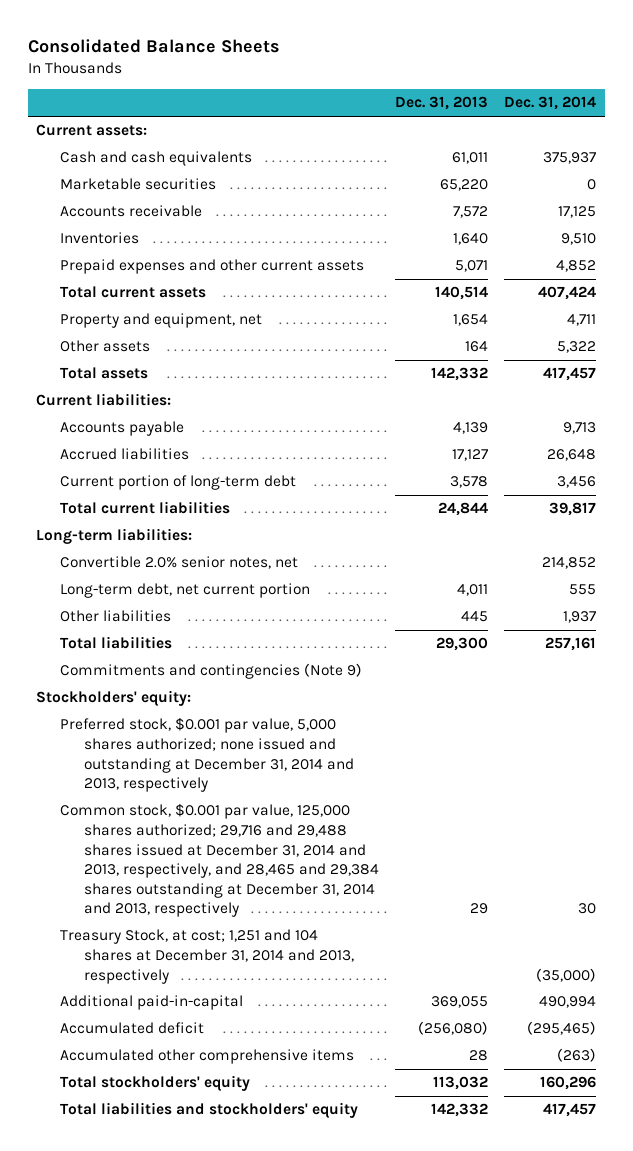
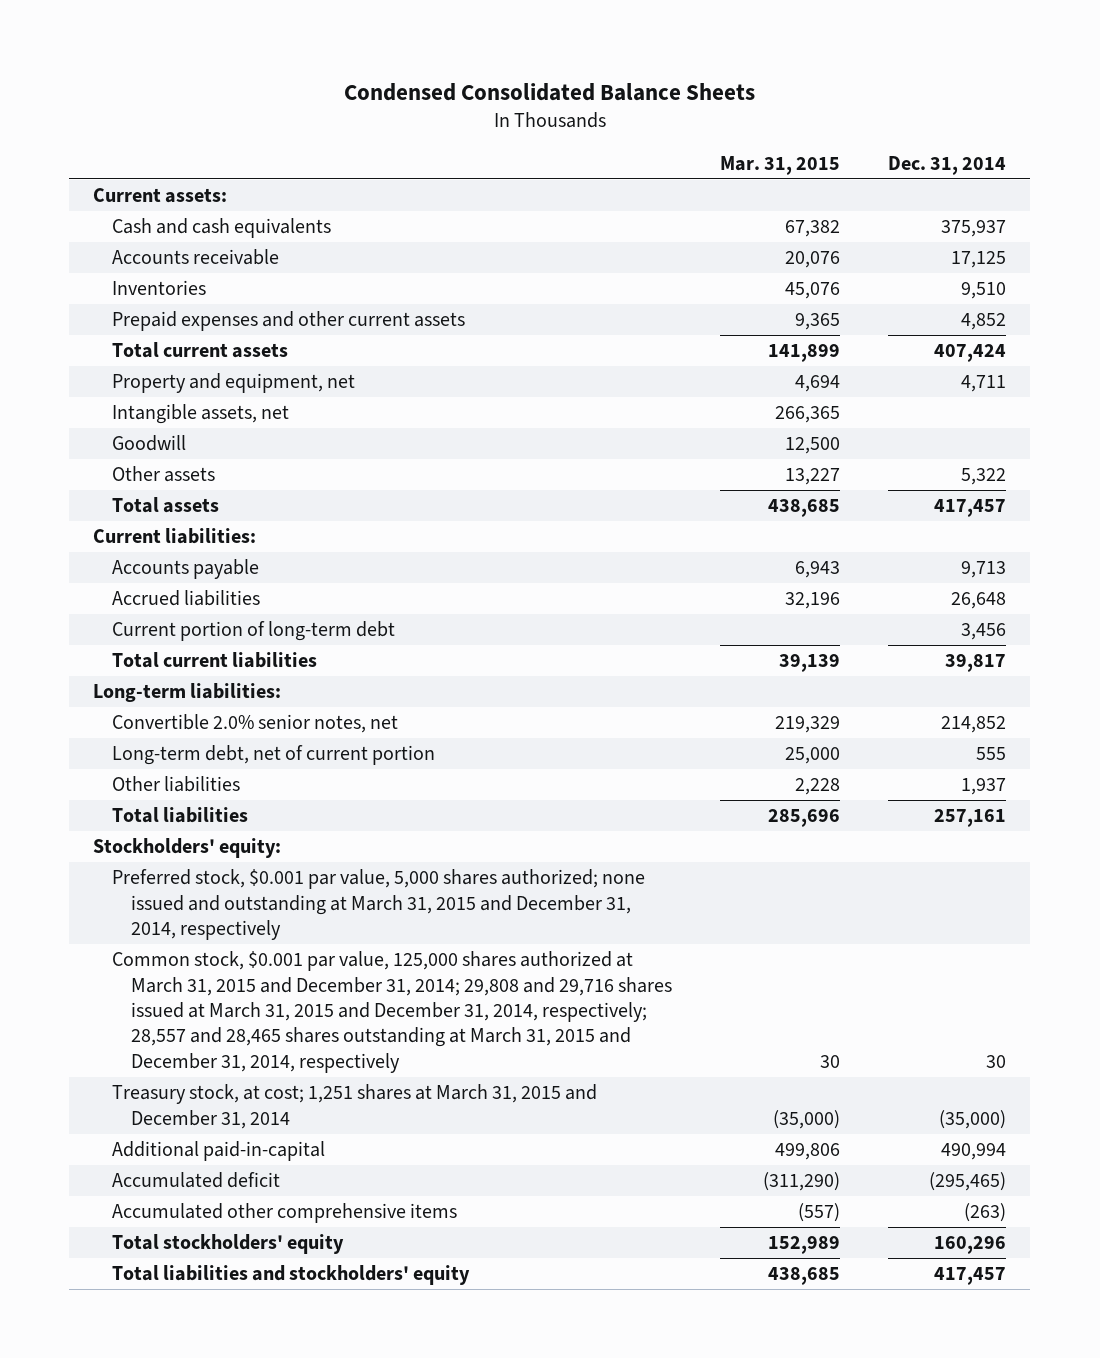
[28,39,281,54] Consolidated Balance Sheets -> [343,83,755,102] Condensed Consolidated Balance Sheets
[395,96,489,111] Dec. 31, 2013 -> none
none -> [720,155,841,175] Mar. 31, 2015
[60,178,217,191] Marketable securities -> none
none -> [111,404,289,425] Intangible assets, net
none -> [111,435,186,452] Goodwill
[60,583,311,599] Long-term debt, net current portion -> [111,745,435,766] Long-term debt, net of current portion
[60,663,363,680] Commitments and contingencies (Note 9) -> none
[60,717,355,793] Preferred stock, $0.001 par value, 5,000 shares authorized; none issued and outstanding at December 31, 2014 and 2013, respectively -> [111,869,645,941] Preferred stock, $0.001 par value, 5,000 shares authorized; none issued and outstanding at March 31, 2015 and December 31, 2014, respectively
[60,803,380,918] Common stock, $0.001 par value, 125,000 shares authorized; 29,716 and 29,488 shares issued at December 31, 2014 and 2013, respectively, and 28,465 and 29,384 shares outstanding at December 31, 2014 and 2013, respectively -> [111,951,672,1073] Common stock, $0.001 par value, 125,000 shares authorized at March 31, 2015 and December 31, 2014; 29,808 and 29,716 shares issued at March 31, 2015 and December 31, 2014, respectively; 28,557 and 28,465 shares outstanding at March 31, 2015 and December 31, 2014, respectively
[60,929,355,984] Treasury Stock, at cost; 1,251 and 104 shares at December 31, 2014 and 2013, respectively -> [111,1084,597,1129] Treasury stock, at cost; 1,251 shares at March 31, 2015 and December 31, 2014

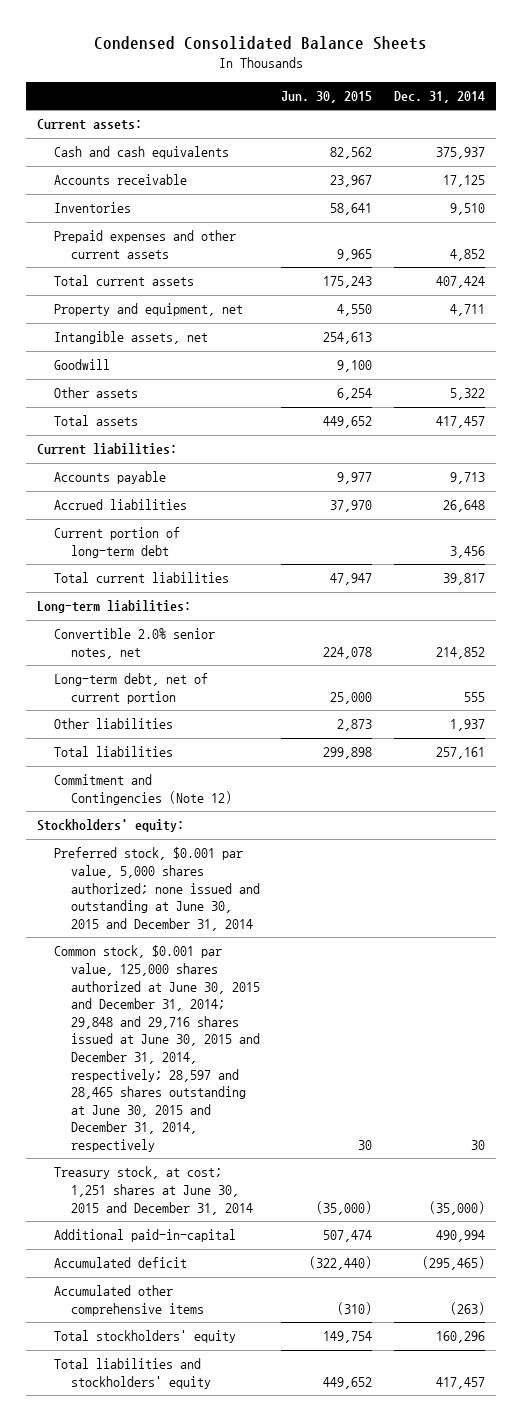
[720,155,841,175] Mar. 31, 2015 -> none
none -> [281,91,373,104] Jun. 30, 2015
none -> [53,774,232,806] Commitment and Contingencies (Note 12)
[111,869,645,941] Preferred stock, $0.001 par value, 5,000 shares authorized; none issued and outstanding at March 31, 2015 and December 31, 2014, respectively -> [53,847,260,931] Preferred stock, $0.001 par value, 5,000 shares authorized; none issued and outstanding at June 30, 2015 and December 31, 2014
[111,951,672,1073] Common stock, $0.001 par value, 125,000 shares authorized at March 31, 2015 and December 31, 2014; 29,808 and 29,716 shares issued at March 31, 2015 and December 31, 2014, respectively; 28,557 and 28,465 shares outstanding at March 31, 2015 and December 31, 2014, respectively -> [53,945,260,1153] Common stock, $0.001 par value, 125,000 shares authorized at June 30, 2015 and December 31, 2014; 29,848 and 29,716 shares issued at June 30, 2015 and December 31, 2014, respectively; 28,597 and 28,465 shares outstanding at June 30, 2015 and December 31, 2014, respectively
[111,1084,597,1129] Treasury stock, at cost; 1,251 shares at March 31, 2015 and December 31, 2014 -> [53,1166,253,1215] Treasury stock, at cost; 1,251 shares at June 30, 2015 and December 31, 2014

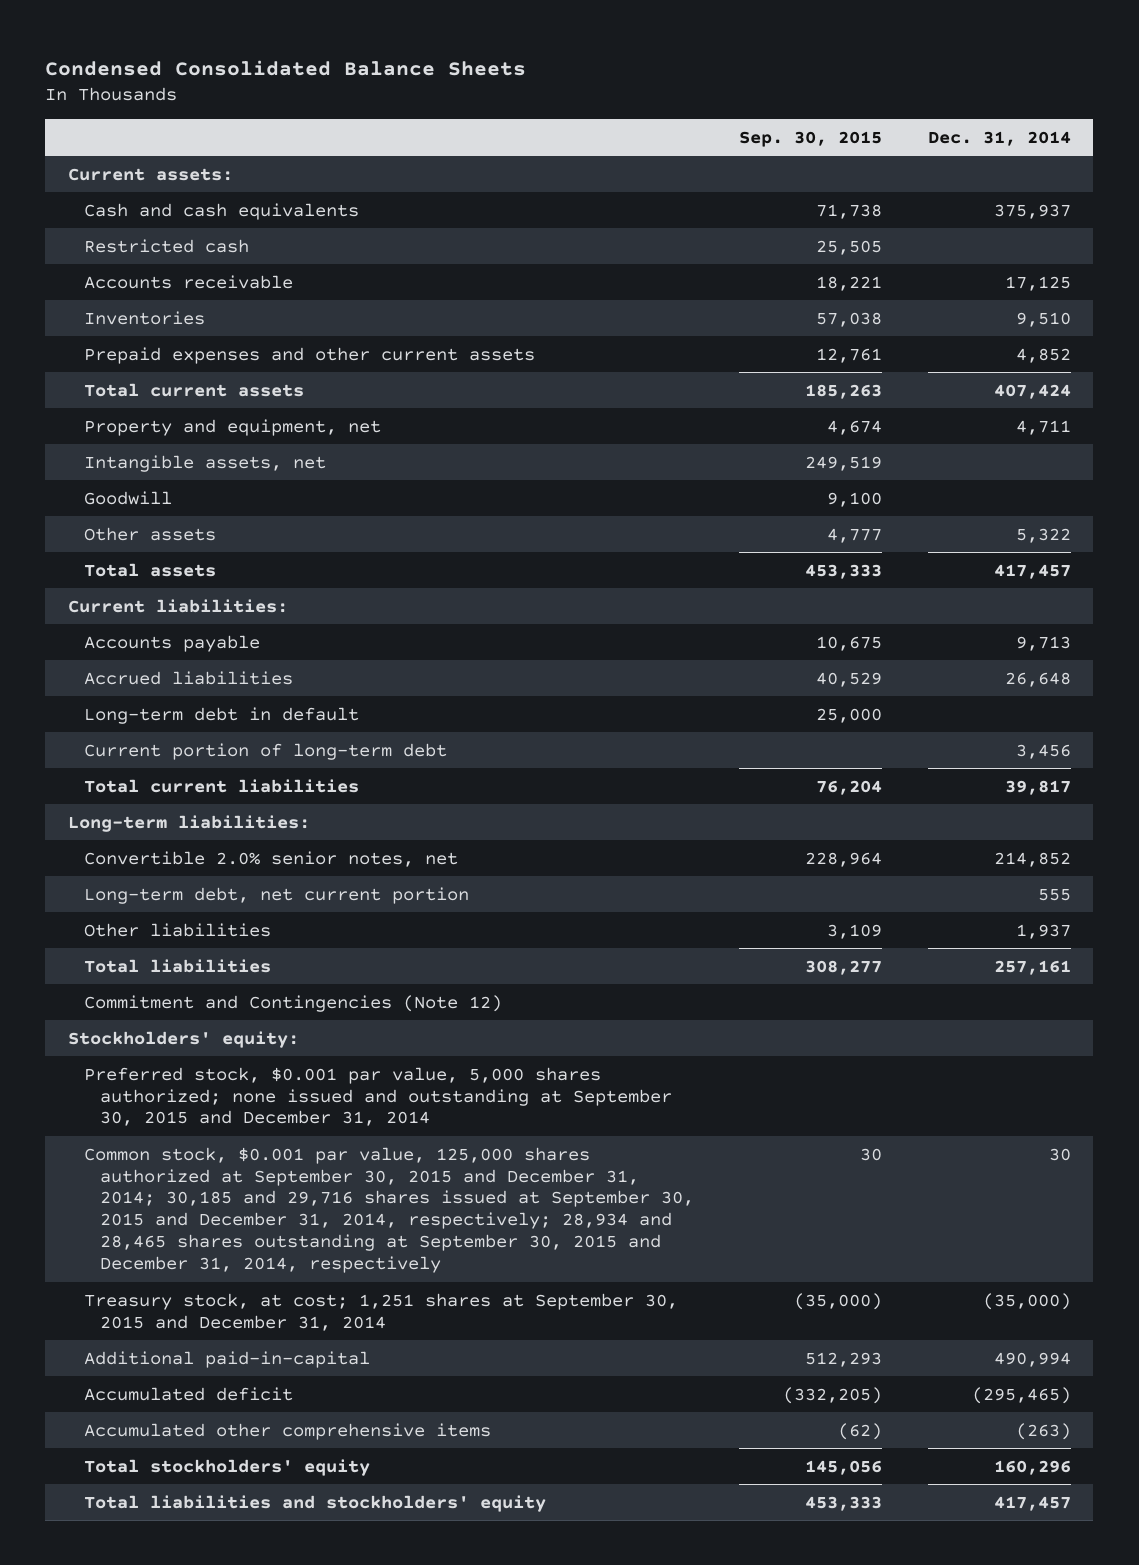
[281,91,373,104] Jun. 30, 2015 -> none
none -> [739,130,883,147] Sep. 30, 2015
none -> [83,238,249,253] Restricted cash
none -> [83,706,359,724] Long-term debt in default
[53,673,208,705] Long-term debt, net of current portion -> [83,886,469,904] Long-term debt, net current portion
[53,847,260,931] Preferred stock, $0.001 par value, 5,000 shares authorized; none issued and outstanding at June 30, 2015 and December 31, 2014 -> [83,1066,672,1127] Preferred stock, $0.001 par value, 5,000 shares authorized; none issued and outstanding at September 30, 2015 and December 31, 2014
[53,945,260,1153] Common stock, $0.001 par value, 125,000 shares authorized at June 30, 2015 and December 31, 2014; 29,848 and 29,716 shares issued at June 30, 2015 and December 31, 2014, respectively; 28,597 and 28,465 shares outstanding at June 30, 2015 and December 31, 2014, respectively -> [83,1146,694,1274] Common stock, $0.001 par value, 125,000 shares authorized at September 30, 2015 and December 31, 2014; 30,185 and 29,716 shares issued at September 30, 2015 and December 31, 2014, respectively; 28,934 and 28,465 shares outstanding at September 30, 2015 and December 31, 2014, respectively
[53,1166,253,1215] Treasury stock, at cost; 1,251 shares at June 30, 2015 and December 31, 2014 -> [83,1292,678,1331] Treasury stock, at cost; 1,251 shares at September 30, 2015 and December 31, 2014

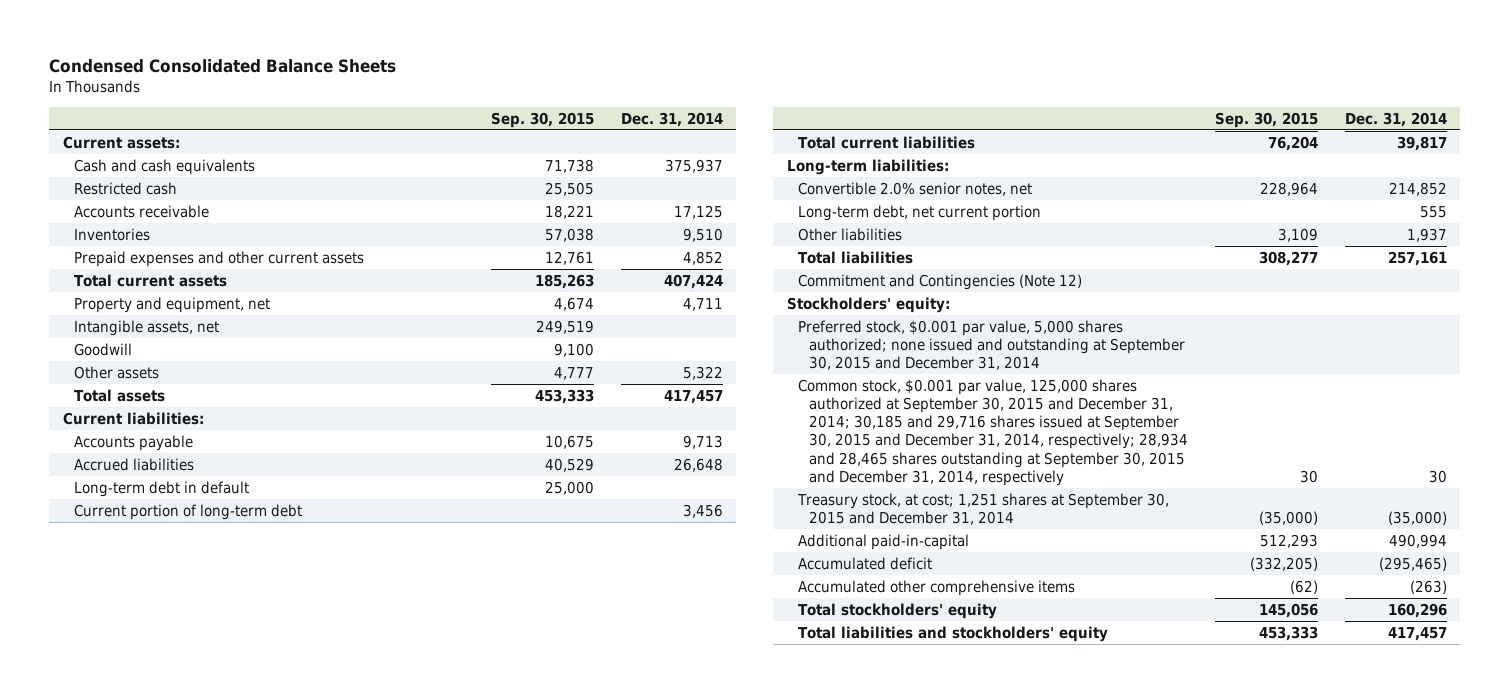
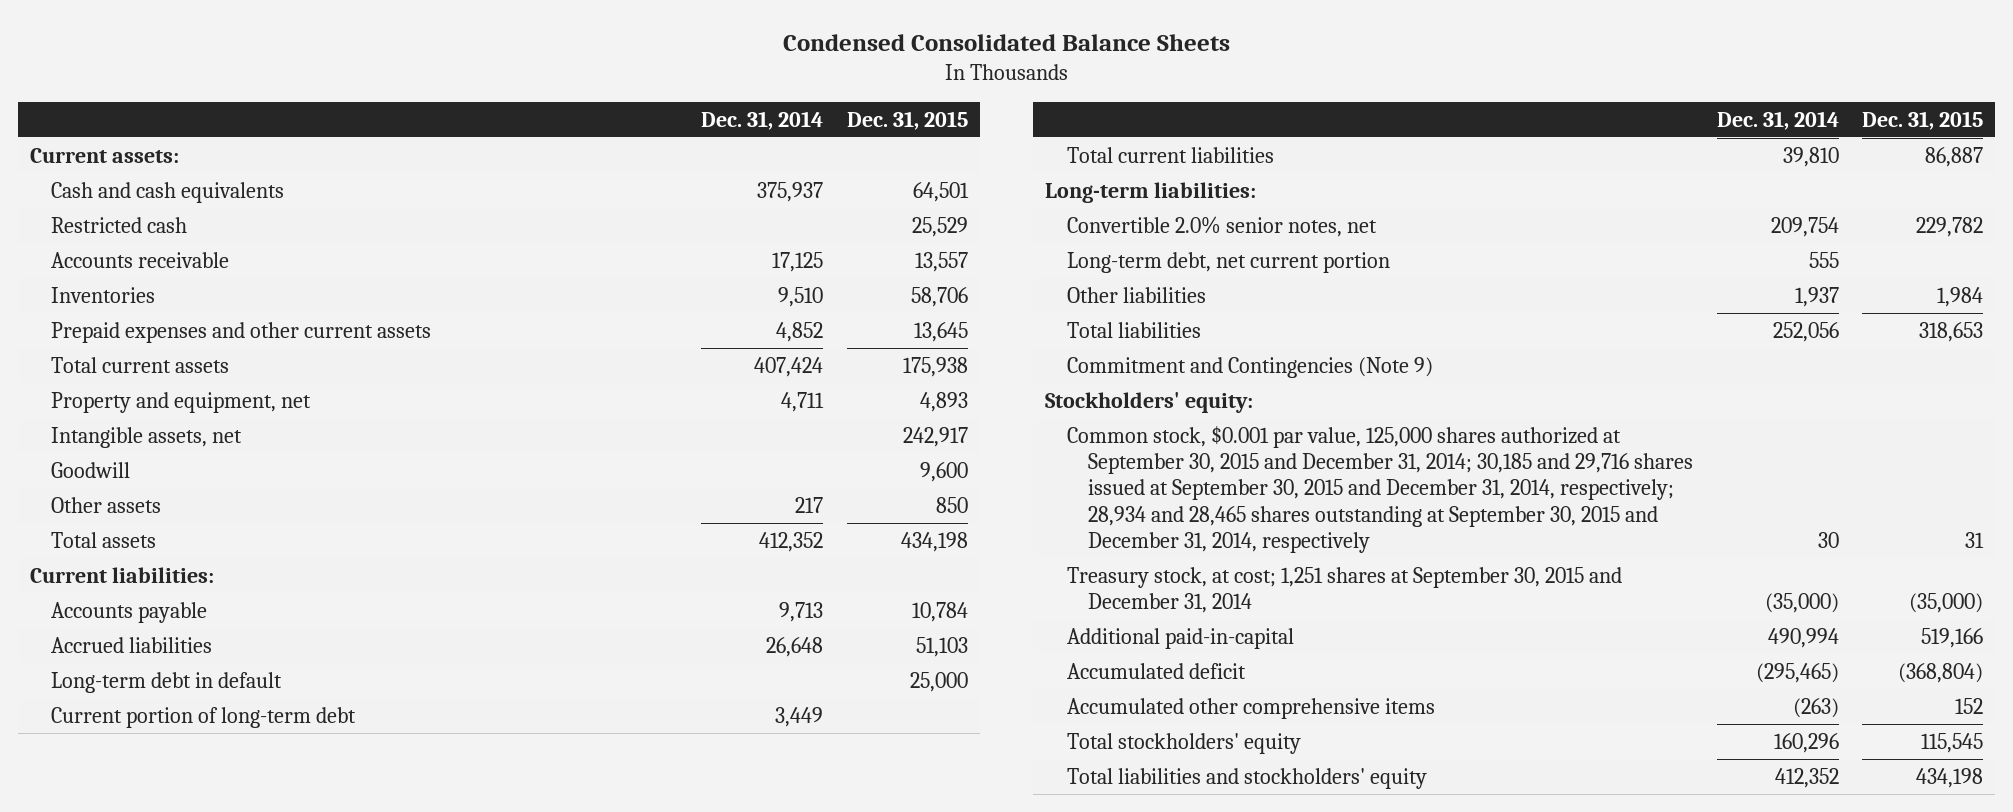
[490,111,594,128] Sep. 30, 2015 -> none
none -> [847,110,969,130] Dec. 31, 2015
[682,365,723,380] 5,322 -> [795,496,824,513] 217
[663,389,723,404] 417,457 -> [759,531,824,552] 412,352
[682,503,723,518] 3,456 -> [775,706,824,727] 3,449
[1396,135,1447,151] 39,817 -> [1782,146,1839,167] 39,810
[1388,181,1447,196] 214,852 -> [1770,216,1839,237] 209,754
[1387,250,1447,266] 257,161 -> [1772,321,1839,342] 252,056
[797,273,1082,290] Commitment and Contingencies (Note 12) -> [1066,356,1433,378] Commitment and Contingencies (Note 9)
[797,319,1186,371] Preferred stock, $0.001 par value, 5,000 shares authorized; none issued and outstanding at September 30, 2015 and December 31, 2014 -> none
[1387,626,1447,641] 417,457 -> [1774,767,1839,788] 412,352

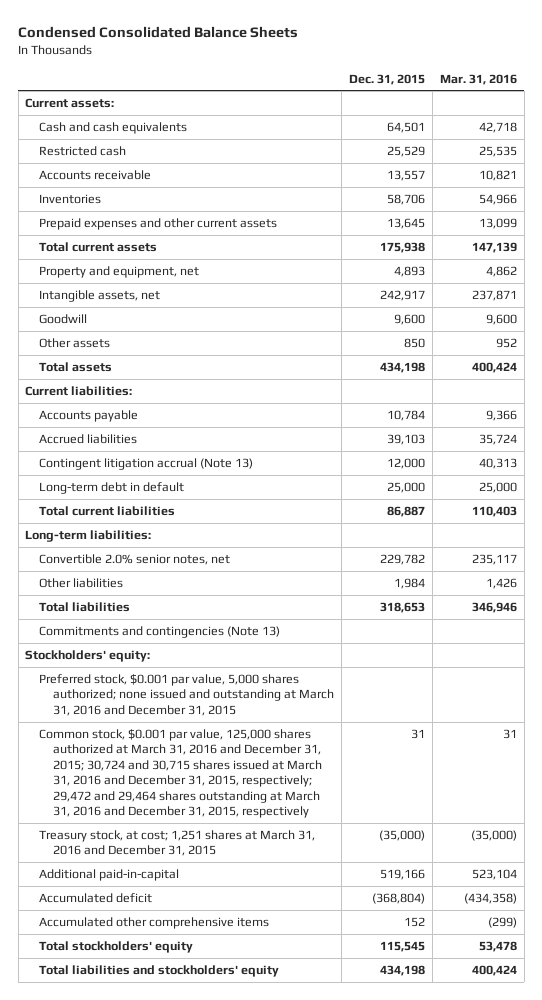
[701,110,824,130] Dec. 31, 2014 -> none
none -> [439,73,517,85] Mar. 31, 2016
[916,636,969,657] 51,103 -> [386,433,425,445] 39,103
none -> [39,457,254,470] Contingent litigation accrual (Note 13)
[51,706,357,728] Current portion of long-term debt -> none
[1066,251,1390,273] Long-term debt, net current portion -> none
[1066,356,1433,378] Commitment and Contingencies (Note 9) -> [39,625,281,638] Commitments and contingencies (Note 13)
none -> [39,673,335,716] Preferred stock, $0.001 par value, 5,000 shares authorized; none issued and outstanding at March 31, 2016 and December 31, 2015
[1066,425,1693,553] Common stock, $0.001 par value, 125,000 shares authorized at September 30, 2015 and December 31, 2014; 30,185 and 29,716 shares issued at September 30, 2015 and December 31, 2014, respectively; 28,934 and 28,465 shares outstanding at September 30, 2015 and December 31, 2014, respectively -> [39,728,323,819] Common stock, $0.001 par value, 125,000 shares authorized at March 31, 2016 and December 31, 2015; 30,724 and 30,715 shares issued at March 31, 2016 and December 31, 2015, respectively; 29,472 and 29,464 shares outstanding at March 31, 2016 and December 31, 2015, respectively
[1066,566,1622,614] Treasury stock, at cost; 1,251 shares at September 30, 2015 and December 31, 2014 -> [39,829,316,857] Treasury stock, at cost; 1,251 shares at March 31, 2016 and December 31, 2015

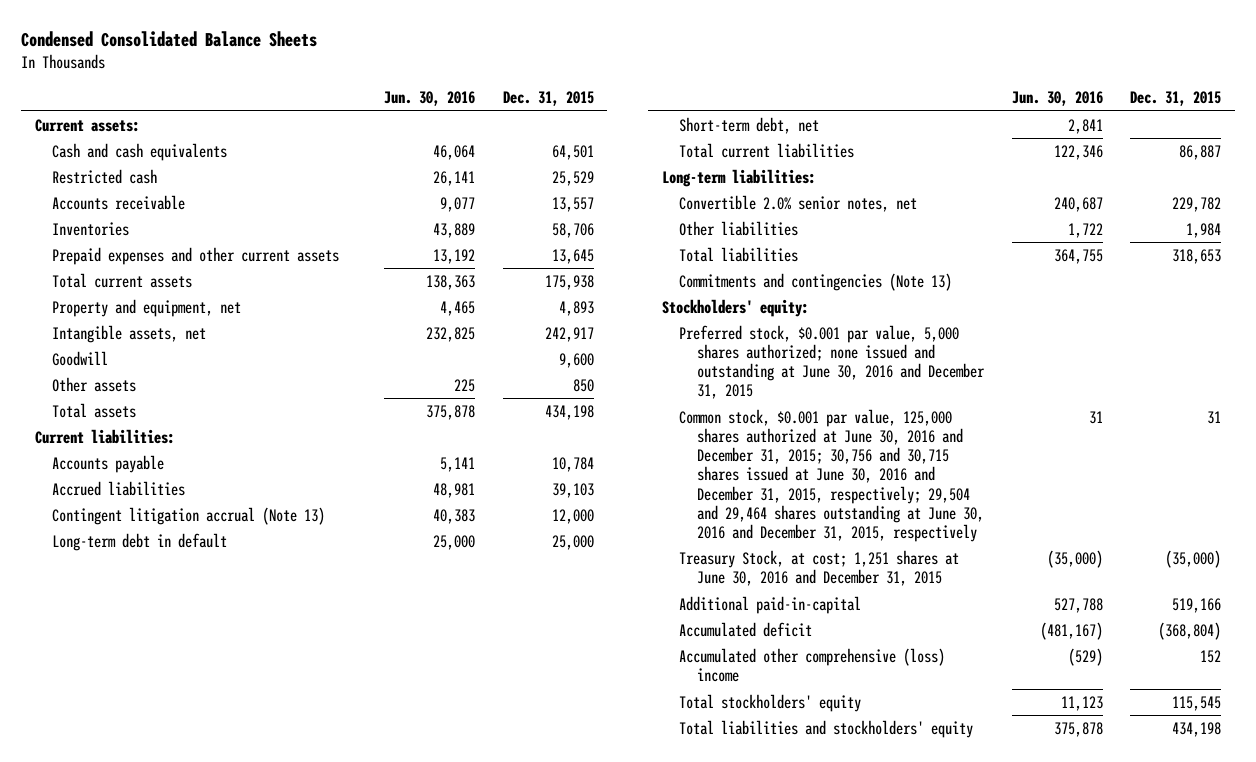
[439,73,517,85] Mar. 31, 2016 -> none
none -> [384,91,476,107] Jun. 30, 2016
none -> [679,116,820,134] Short-term debt, net
[39,673,335,716] Preferred stock, $0.001 par value, 5,000 shares authorized; none issued and outstanding at March 31, 2016 and December 31, 2015 -> [679,324,985,400] Preferred stock, $0.001 par value, 5,000 shares authorized; none issued and outstanding at June 30, 2016 and December 31, 2015
[39,728,323,819] Common stock, $0.001 par value, 125,000 shares authorized at March 31, 2016 and December 31, 2015; 30,724 and 30,715 shares issued at March 31, 2016 and December 31, 2015, respectively; 29,472 and 29,464 shares outstanding at March 31, 2016 and December 31, 2015, respectively -> [679,408,984,542] Common stock, $0.001 par value, 125,000 shares authorized at June 30, 2016 and December 31, 2015; 30,756 and 30,715 shares issued at June 30, 2016 and December 31, 2015, respectively; 29,504 and 29,464 shares outstanding at June 30, 2016 and December 31, 2015, respectively
[39,829,316,857] Treasury stock, at cost; 1,251 shares at March 31, 2016 and December 31, 2015 -> [679,549,960,587] Treasury Stock, at cost; 1,251 shares at June 30, 2016 and December 31, 2015
[39,916,270,929] Accumulated other comprehensive items -> [679,647,946,683] Accumulated other comprehensive (loss) income

